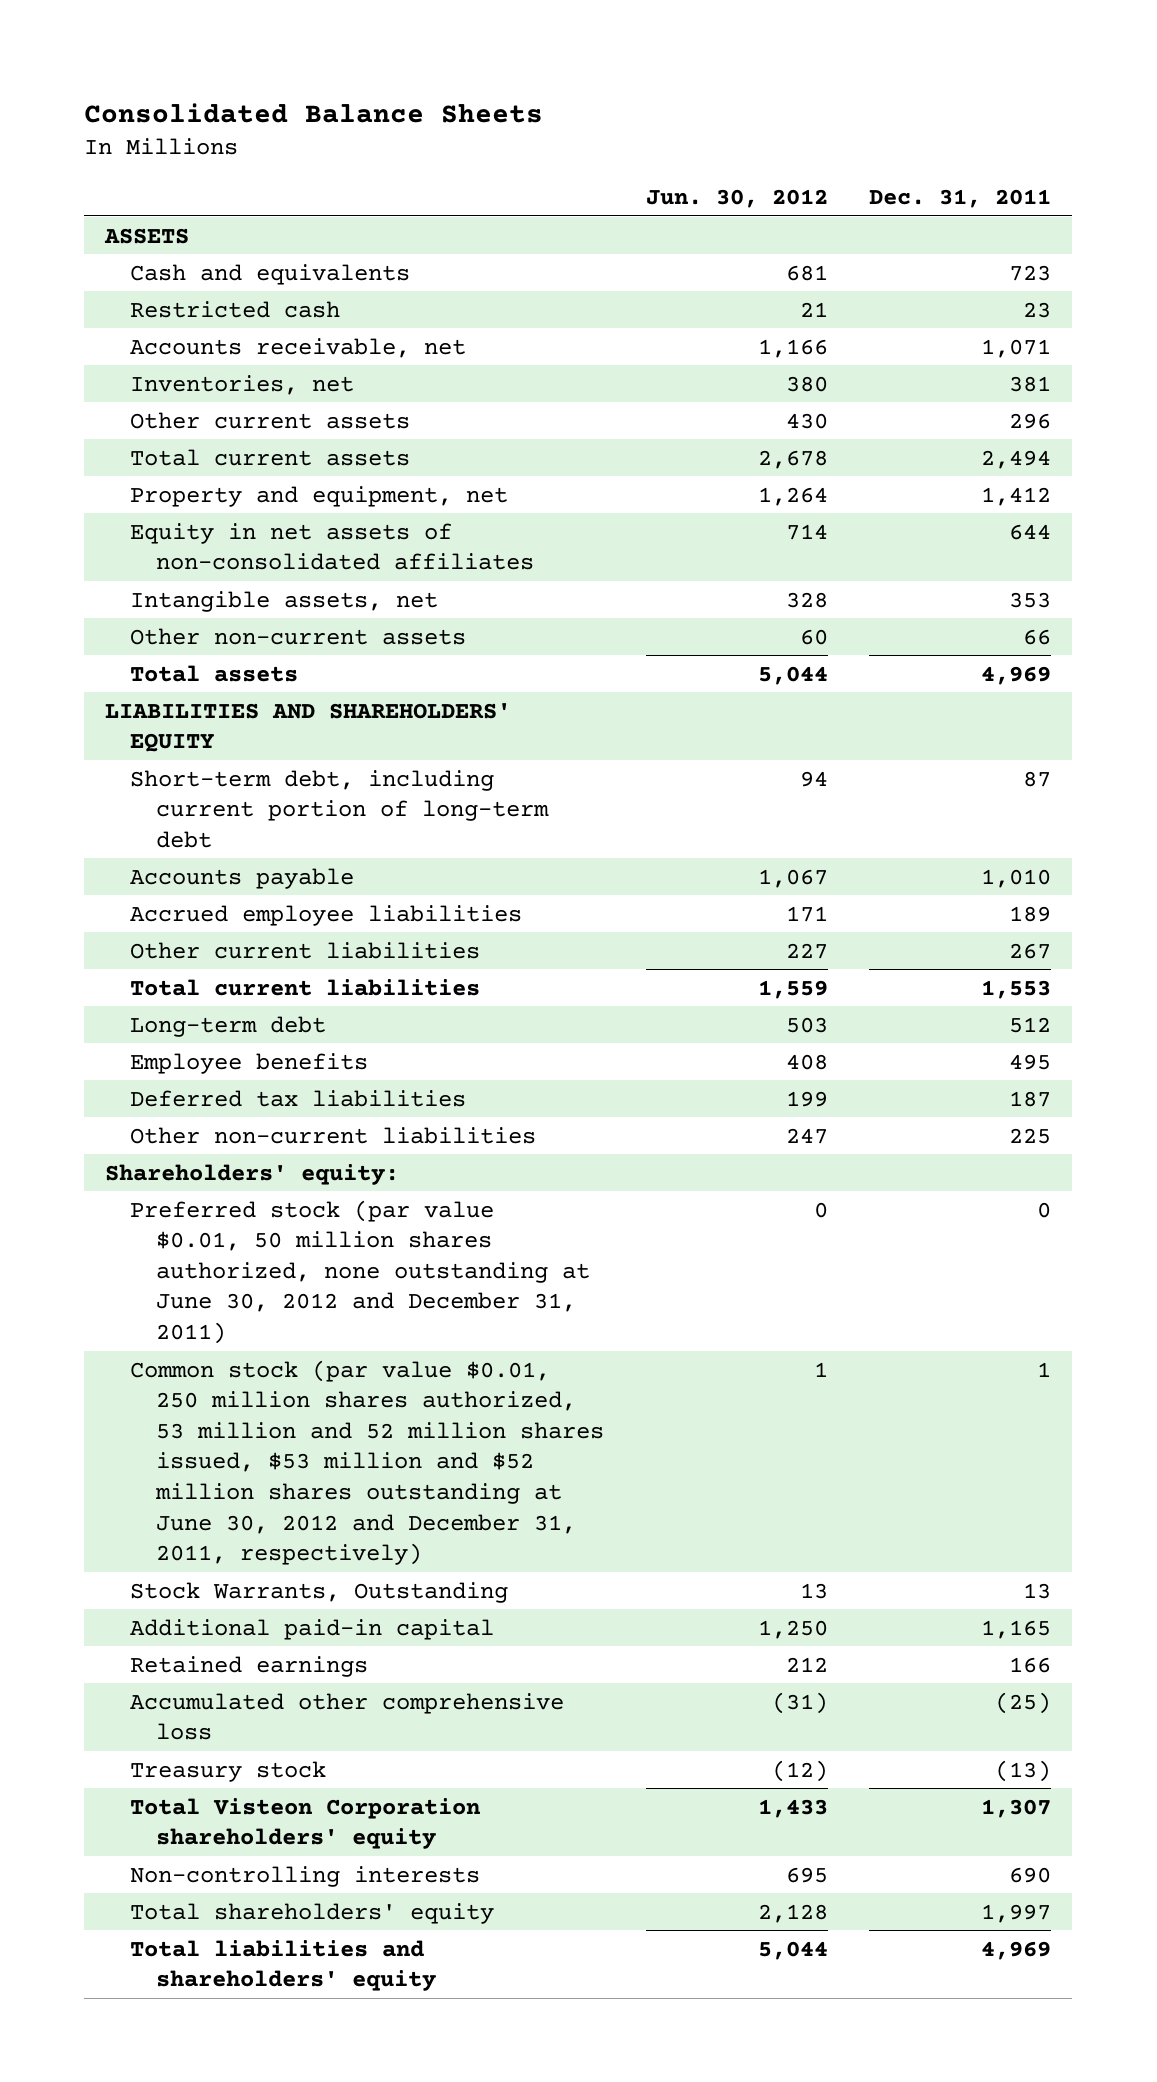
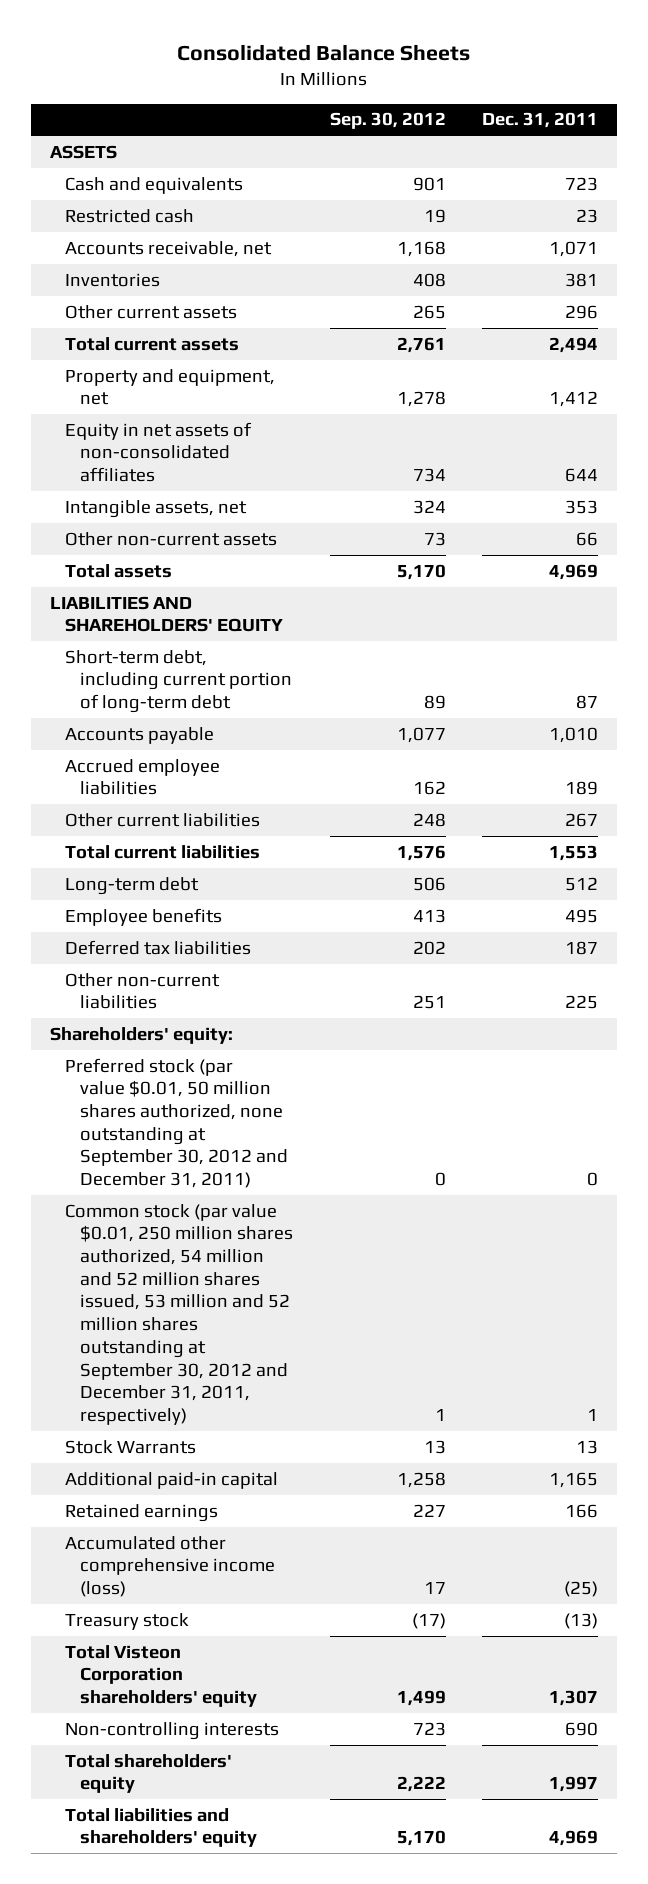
[645,189,828,209] Jun. 30, 2012 -> none
none -> [329,112,446,130] Sep. 30, 2012
[130,374,355,395] Inventories, net -> [64,272,160,287] Inventories
[130,1199,590,1344] Preferred stock (par value $0.01, 50 million shares authorized, none outstanding at June 30, 2012 and December 31, 2011) -> [64,1057,289,1189] Preferred stock (par value $0.01, 50 million shares authorized, none outstanding at September 30, 2012 and December 31, 2011)
[130,1359,604,1566] Common stock (par value $0.01, 250 million shares authorized, 53 million and 52 million shares issued, $53 million and $52 million shares outstanding at June 30, 2012 and December 31, 2011, respectively) -> [64,1203,294,1425] Common stock (par value $0.01, 250 million shares authorized, 54 million and 52 million shares issued, 53 million and 52 million shares outstanding at September 30, 2012 and December 31, 2011, respectively)
[130,1581,509,1603] Stock Warrants, Outstanding -> [64,1439,196,1454] Stock Warrants
[130,1692,565,1741] Accumulated other comprehensive loss -> [64,1535,276,1598] Accumulated other comprehensive income (loss)

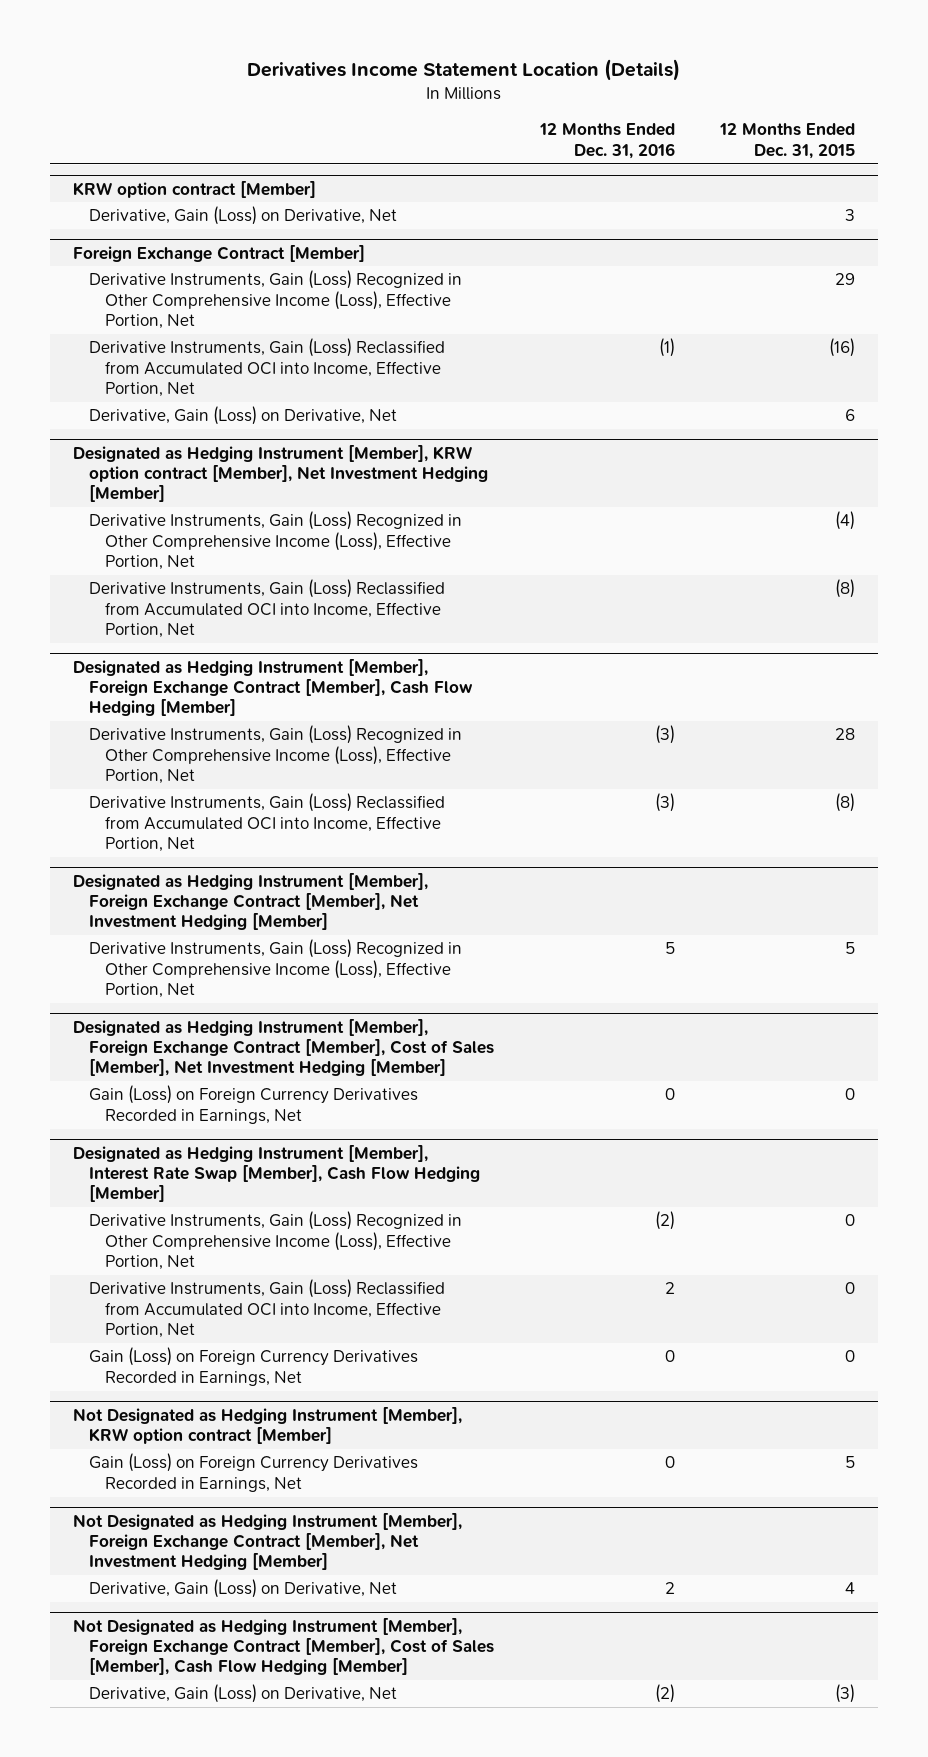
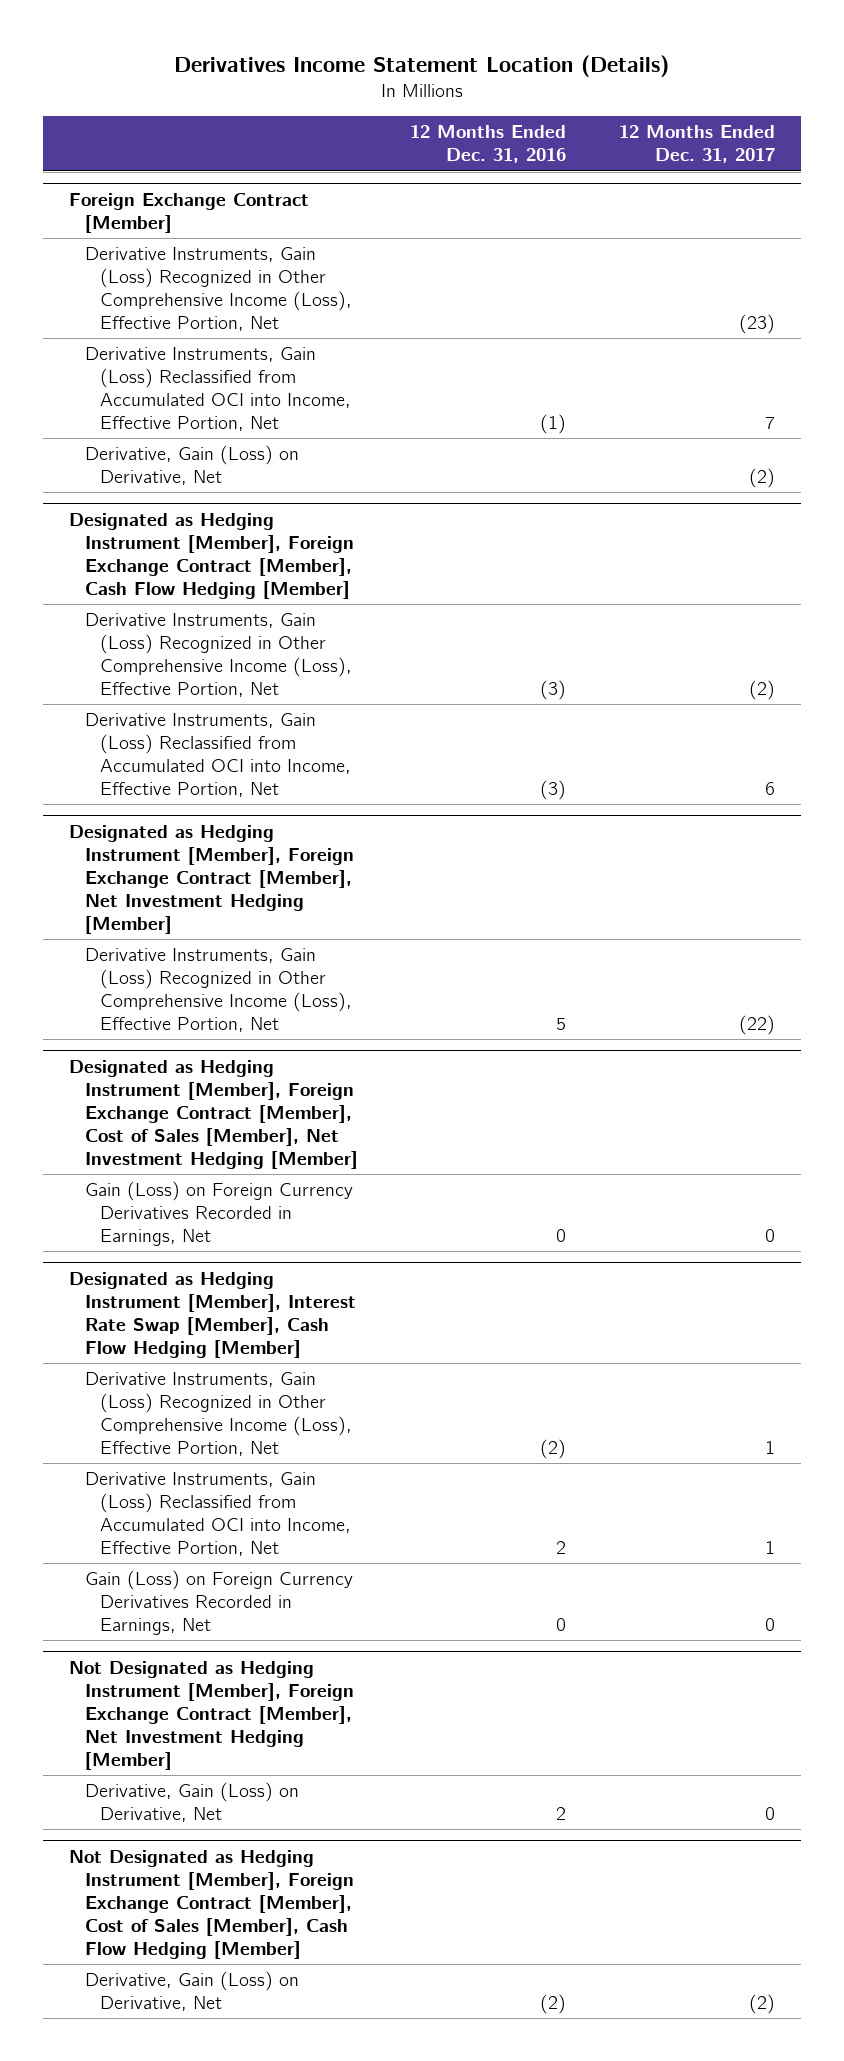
[719,123,856,159] 12 Months Ended Dec. 31, 2015 -> none
none -> [618,125,775,164] 12 Months Ended Dec. 31, 2017
[73,180,317,198] KRW option contract [Member] -> none
[89,206,398,226] Derivative, Gain (Loss) on Derivative, Net -> none
[73,444,489,503] Designated as Hedging Instrument [Member], KRW option contract [Member], Net Investment Hedging [Member] -> none
[89,511,463,571] Derivative Instruments, Gain (Loss) Recognized in Other Comprehensive Income (Loss), Effective Portion, Net -> none
[89,579,446,639] Derivative Instruments, Gain (Loss) Reclassified from Accumulated OCI into Income, Effective Portion, Net -> none
[73,1406,463,1445] Not Designated as Hedging Instrument [Member], KRW option contract [Member] -> none
[89,1453,419,1492] Gain (Loss) on Foreign Currency Derivatives Recorded in Earnings, Net -> none

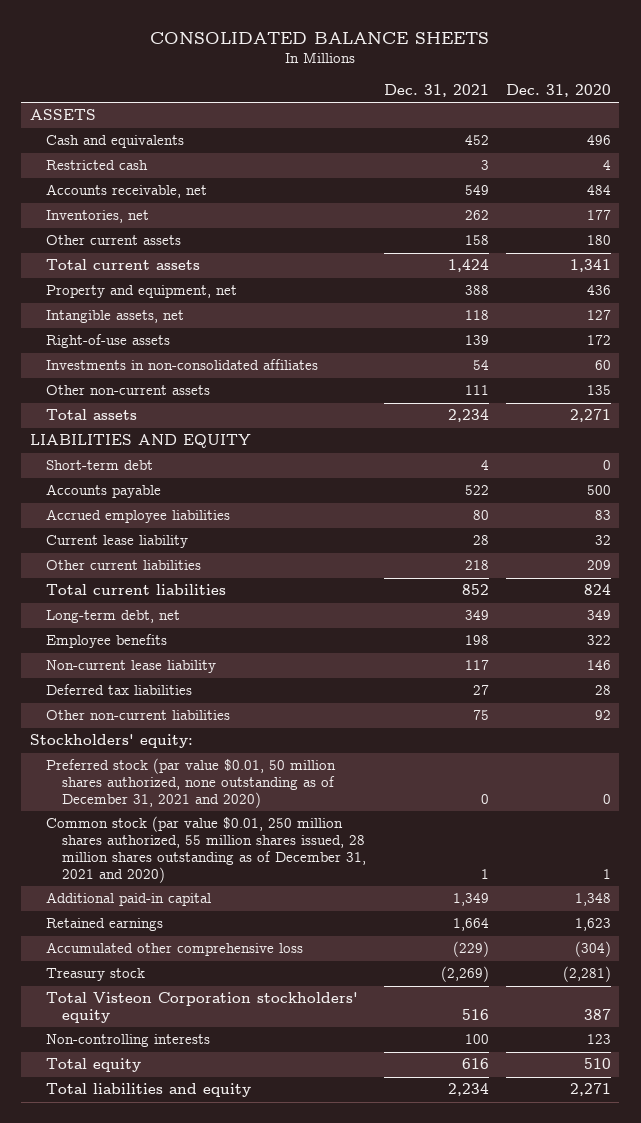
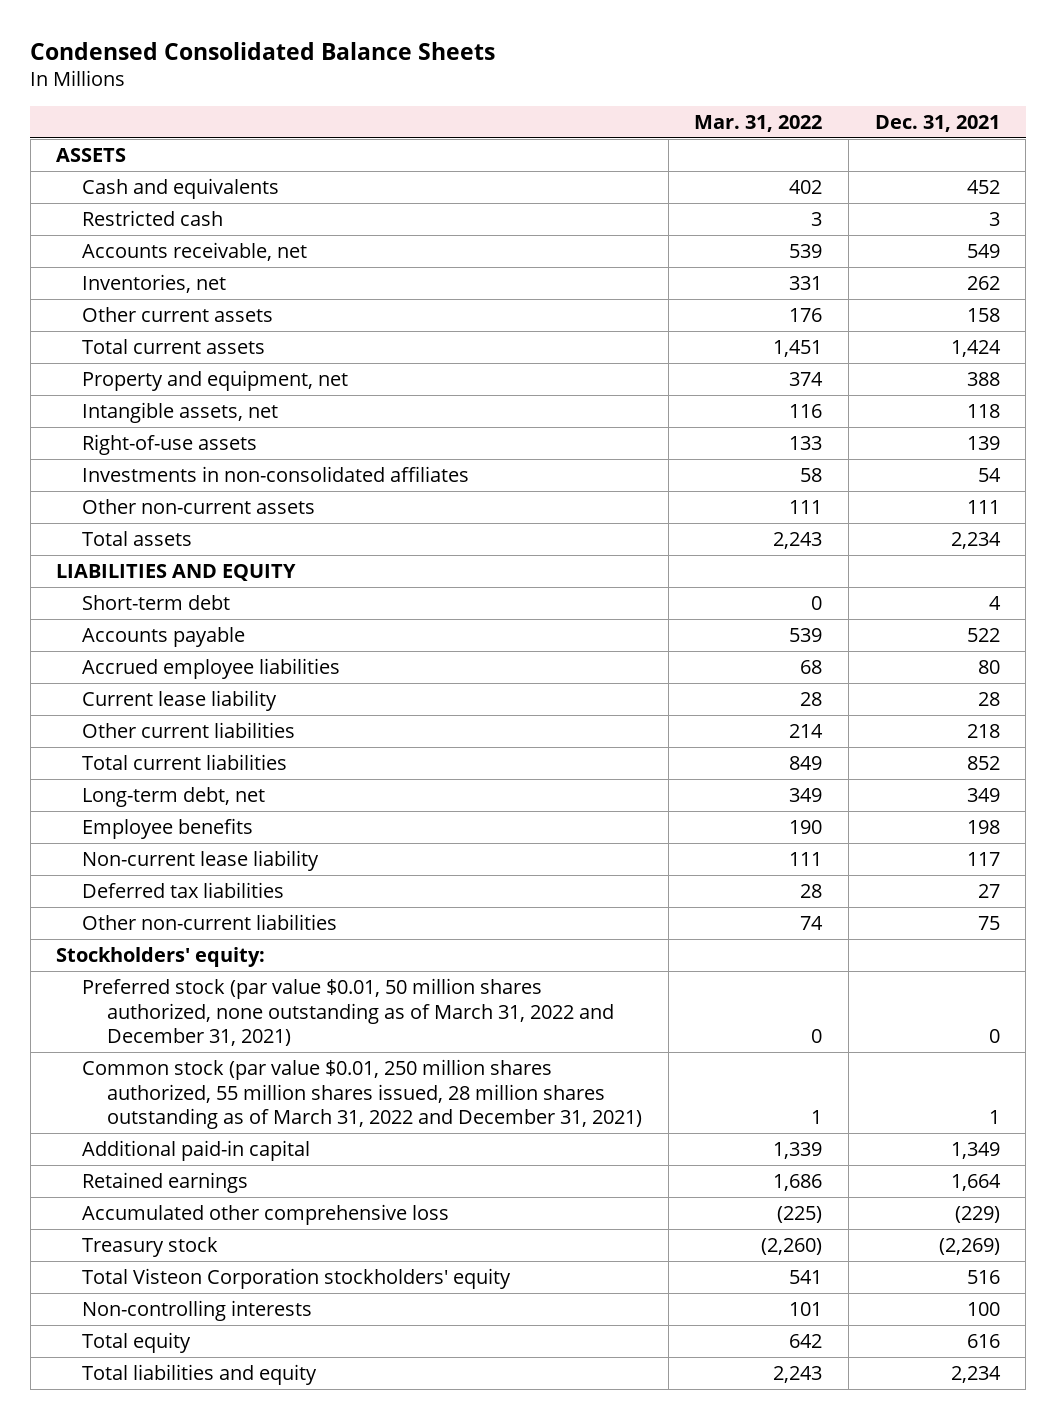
[150,31,490,44] CONSOLIDATED BALANCE SHEETS -> [30,42,496,61] Condensed Consolidated Balance Sheets
[505,83,611,97] Dec. 31, 2020 -> none
none -> [694,114,823,132] Mar. 31, 2022
[46,758,337,809] Preferred stock (par value $0.01, 50 million shares authorized, none outstanding as of December 31, 2021 and 2020) -> [81,978,614,1046] Preferred stock (par value $0.01, 50 million shares authorized, none outstanding as of March 31, 2022 and December 31, 2021)
[46,816,367,883] Common stock (par value $0.01, 250 million shares authorized, 55 million shares issued, 28 million shares outstanding as of December 31, 2021 and 2020) -> [81,1059,642,1129] Common stock (par value $0.01, 250 million shares authorized, 55 million shares issued, 28 million shares outstanding as of March 31, 2022 and December 31, 2021)

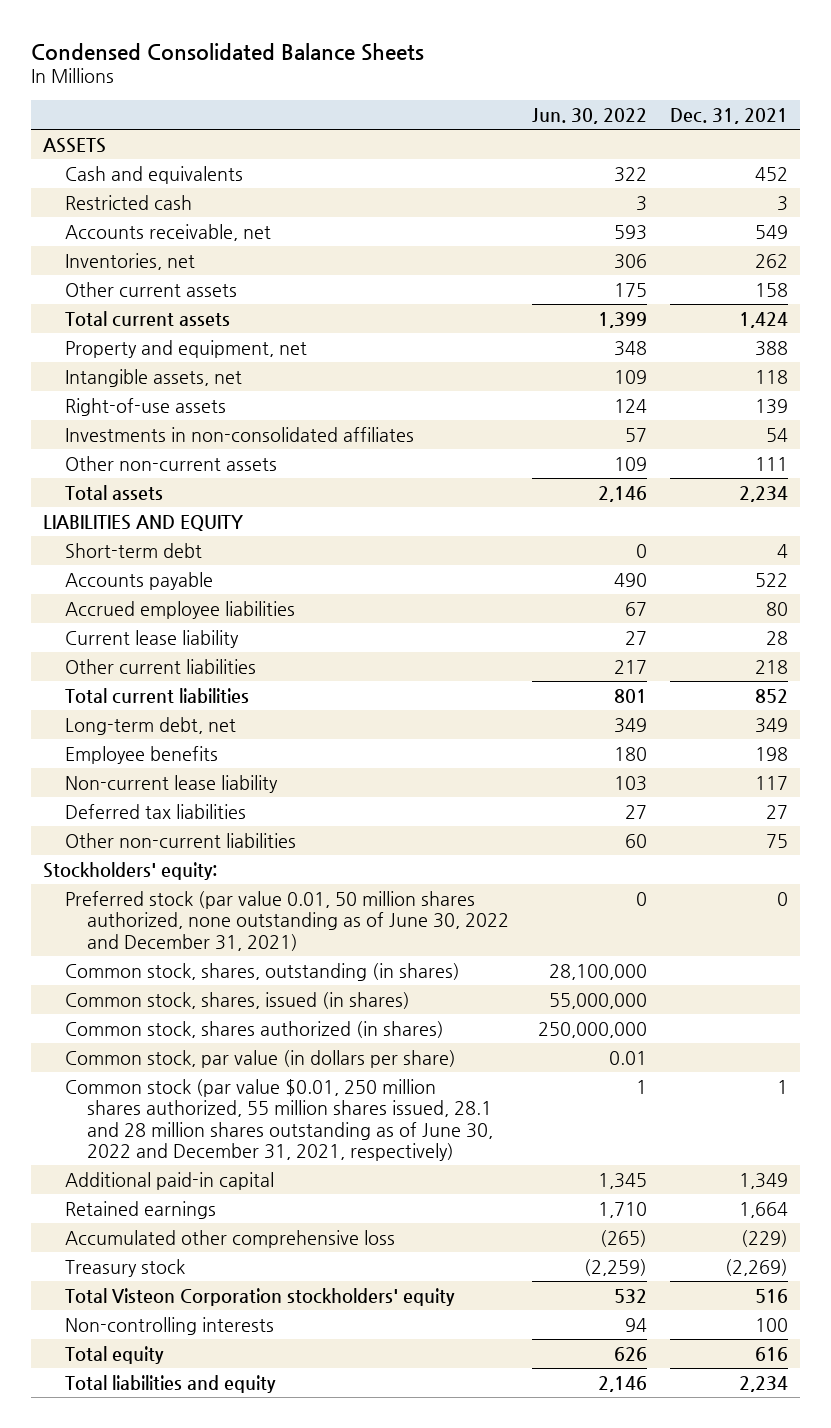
[694,114,823,132] Mar. 31, 2022 -> none
none -> [532,107,648,124] Jun. 30, 2022
[81,978,614,1046] Preferred stock (par value $0.01, 50 million shares authorized, none outstanding as of March 31, 2022 and December 31, 2021) -> [64,890,509,951] Preferred stock (par value 0.01, 50 million shares authorized, none outstanding as of June 30, 2022 and December 31, 2021)
none -> [64,962,460,981] Common stock, shares, outstanding (in shares)
none -> [64,991,410,1009] Common stock, shares, issued (in shares)
none -> [64,1020,444,1038] Common stock, shares authorized (in shares)
none -> [64,1049,456,1068] Common stock, par value (in dollars per share)
[81,1059,642,1129] Common stock (par value $0.01, 250 million shares authorized, 55 million shares issued, 28 million shares outstanding as of March 31, 2022 and December 31, 2021) -> [64,1078,493,1161] Common stock (par value $0.01, 250 million shares authorized, 55 million shares issued, 28.1 and 28 million shares outstanding as of June 30, 2022 and December 31, 2021, respectively)

